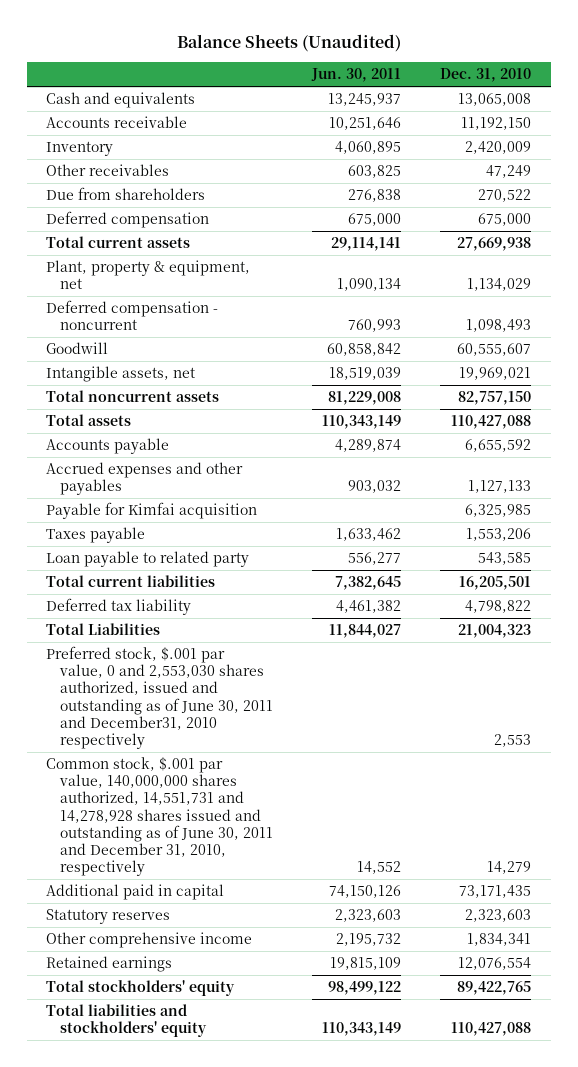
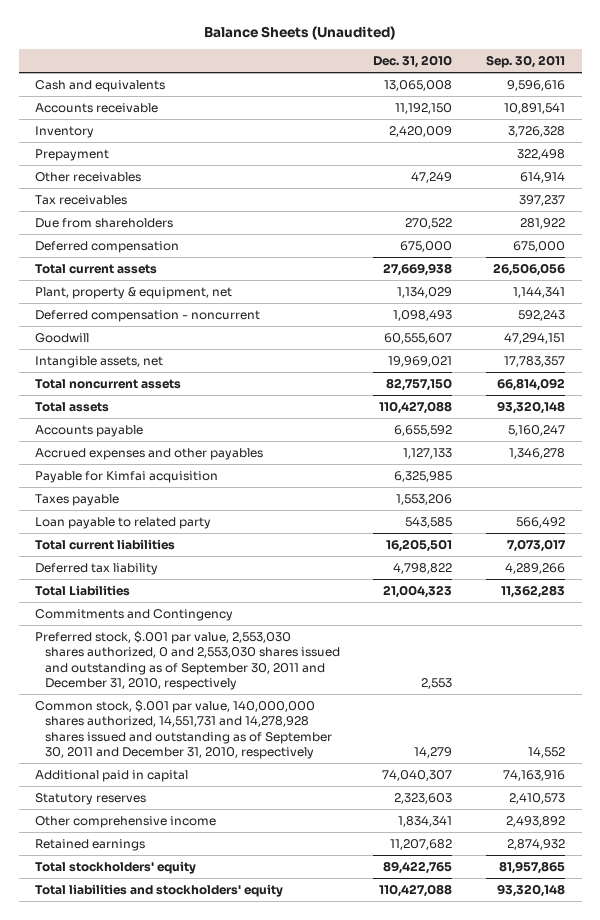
[311,68,402,83] Jun. 30, 2011 -> none
none -> [485,54,565,68] Sep. 30, 2011
none -> [35,148,110,161] Prepayment
none -> [35,194,128,205] Tax receivables
none -> [35,608,234,621] Commitments and Contingency
[46,646,273,749] Preferred stock, $.001 par value, 0 and 2,553,030 shares authorized, issued and outstanding as of June 30, 2011 and December31, 2010 respectively -> [35,630,340,691] Preferred stock, $.001 par value, 2,553,030 shares authorized, 0 and 2,553,030 shares issued and outstanding as of September 30, 2011 and December 31, 2010, respectively
[46,757,273,877] Common stock, $.001 par value, 140,000,000 shares authorized, 14,551,731 and 14,278,928 shares issued and outstanding as of June 30, 2011 and December 31, 2010, respectively -> [35,699,332,760] Common stock, $.001 par value, 140,000,000 shares authorized, 14,551,731 and 14,278,928 shares issued and outstanding as of September 30, 2011 and December 31, 2010, respectively
[459,885,532,899] 73,171,435 -> [382,769,453,781] 74,040,307
[458,957,532,971] 12,076,554 -> [390,838,453,850] 11,207,682

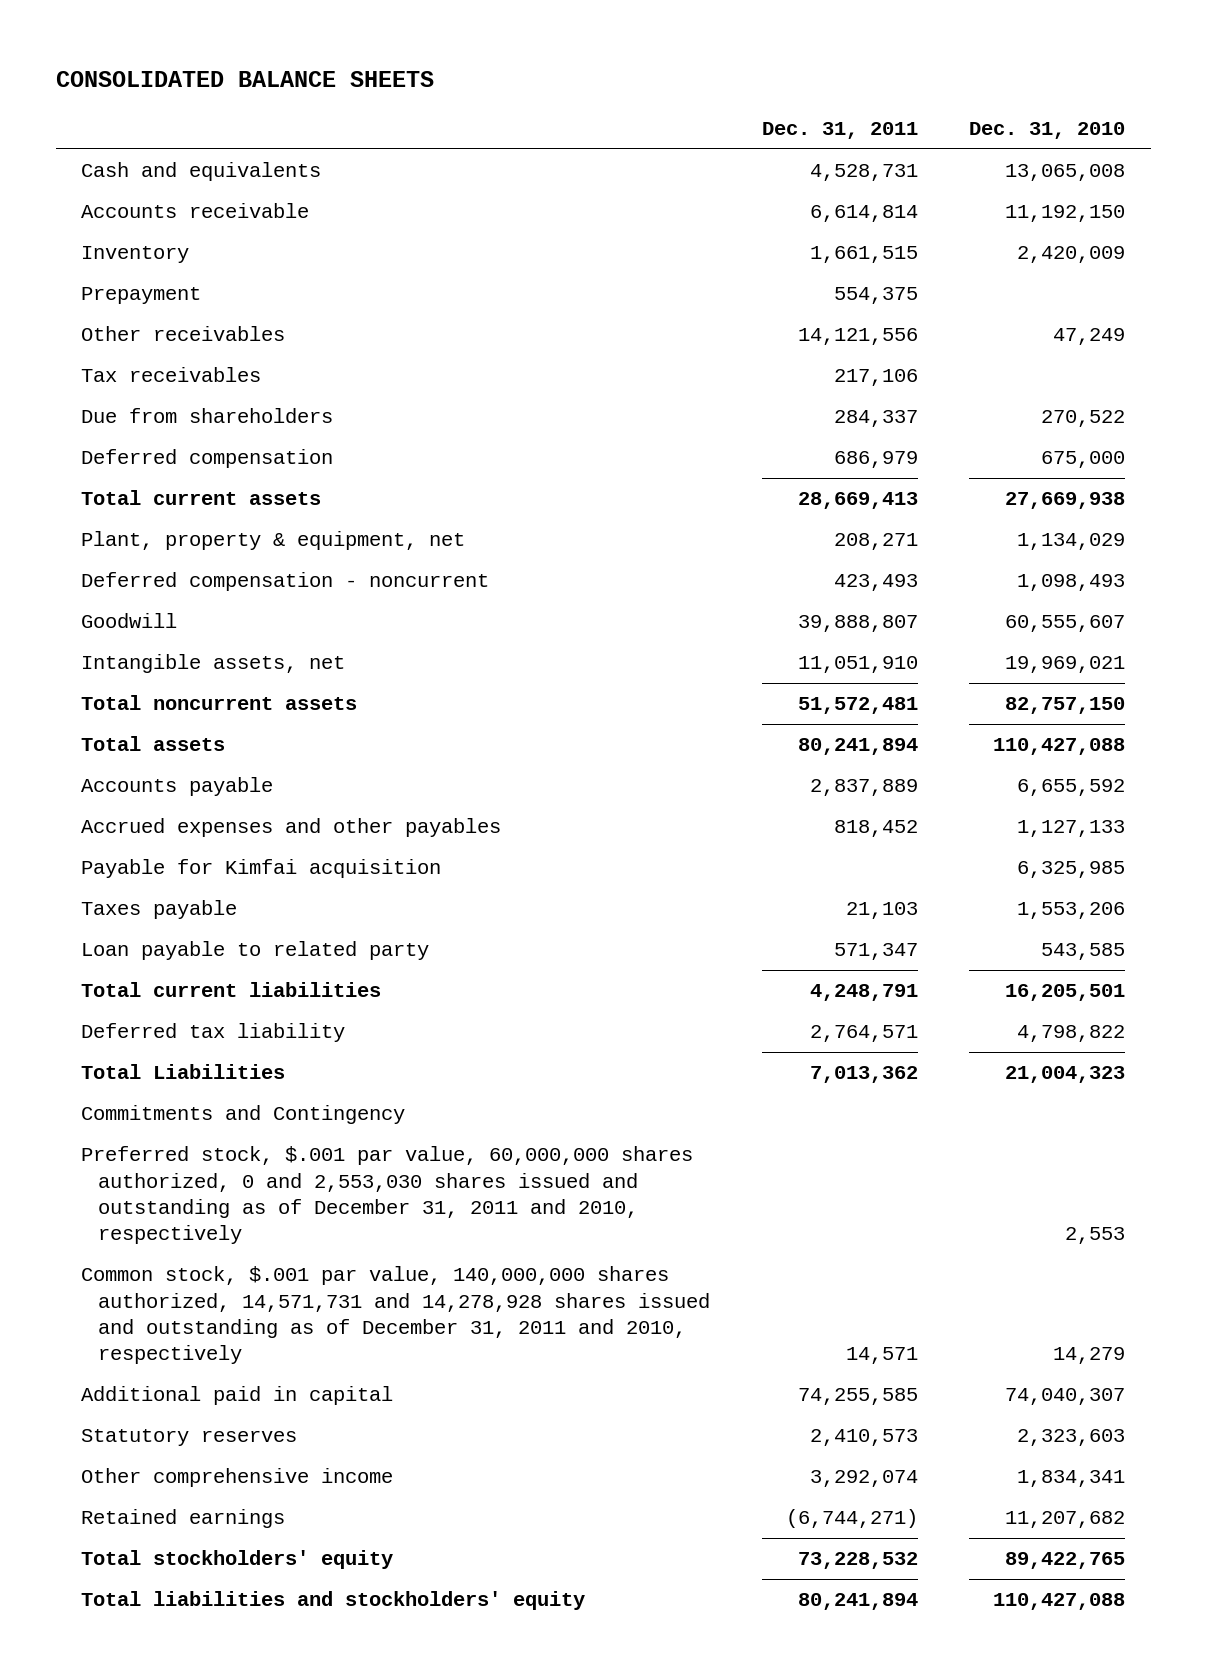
[204,25,396,40] Balance Sheets (Unaudited) -> [55,71,434,88] CONSOLIDATED BALANCE SHEETS
[485,54,565,68] Sep. 30, 2011 -> none
none -> [761,121,918,139] Dec. 31, 2011
[35,630,340,691] Preferred stock, $.001 par value, 2,553,030 shares authorized, 0 and 2,553,030 shares issued and outstanding as of September 30, 2011 and December 31, 2010, respectively -> [81,1146,694,1245] Preferred stock, $.001 par value, 60,000,000 shares authorized, 0 and 2,553,030 shares issued and outstanding as of December 31, 2011 and 2010, respectively
[35,699,332,760] Common stock, $.001 par value, 140,000,000 shares authorized, 14,551,731 and 14,278,928 shares issued and outstanding as of September 30, 2011 and December 31, 2010, respectively -> [81,1266,711,1365] Common stock, $.001 par value, 140,000,000 shares authorized, 14,571,731 and 14,278,928 shares issued and outstanding as of December 31, 2011 and 2010, respectively

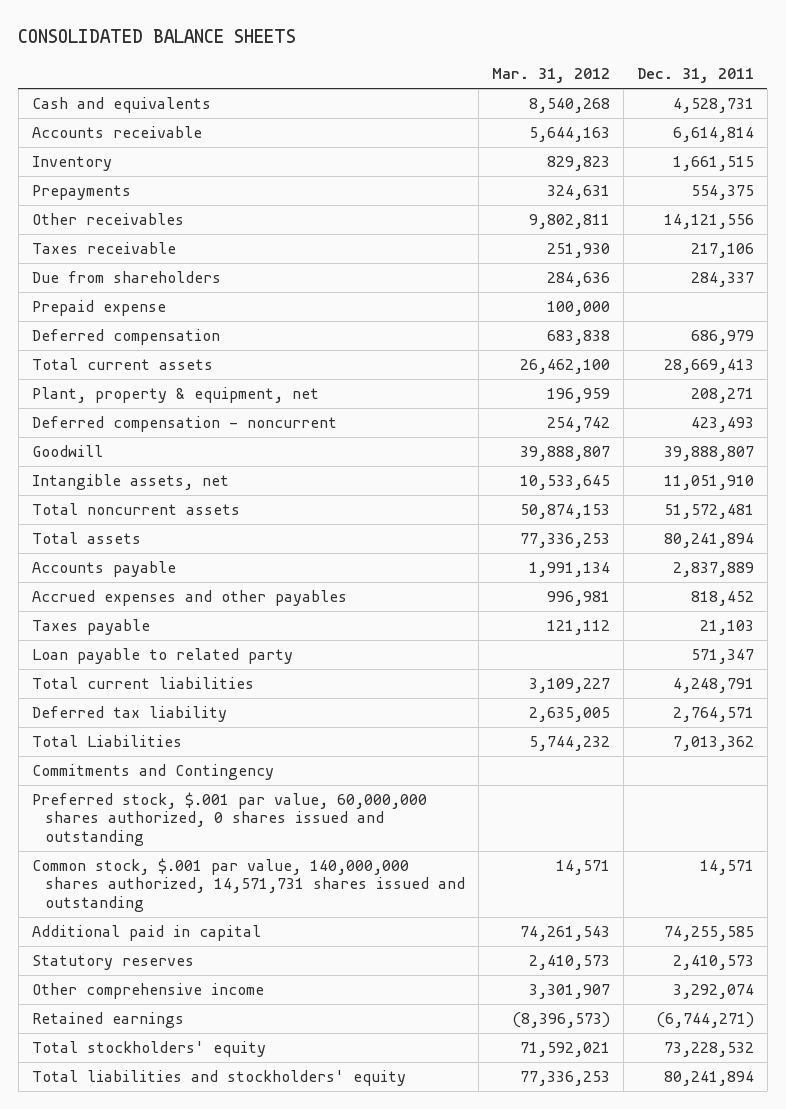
[969,121,1126,139] Dec. 31, 2010 -> none
none -> [492,68,611,84] Mar. 31, 2012
[81,287,202,305] Prepayment -> [31,184,131,200] Prepayments
[81,367,262,383] Tax receivables -> [31,241,176,254] Taxes receivable
none -> [31,299,166,316] Prepaid expense
[81,859,442,879] Payable for Kimfai acquisition -> none
[81,1146,694,1245] Preferred stock, $.001 par value, 60,000,000 shares authorized, 0 and 2,553,030 shares issued and outstanding as of December 31, 2011 and 2010, respectively -> [31,791,427,847] Preferred stock, $.001 par value, 60,000,000 shares authorized, 0 shares issued and outstanding
[81,1266,711,1365] Common stock, $.001 par value, 140,000,000 shares authorized, 14,571,731 and 14,278,928 shares issued and outstanding as of December 31, 2011 and 2010, respectively -> [31,857,466,913] Common stock, $.001 par value, 140,000,000 shares authorized, 14,571,731 shares issued and outstanding

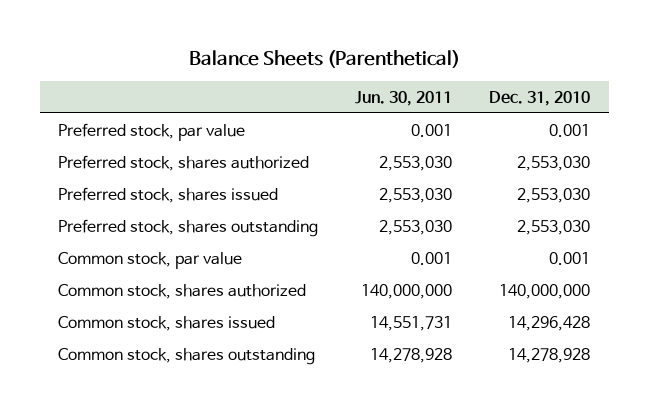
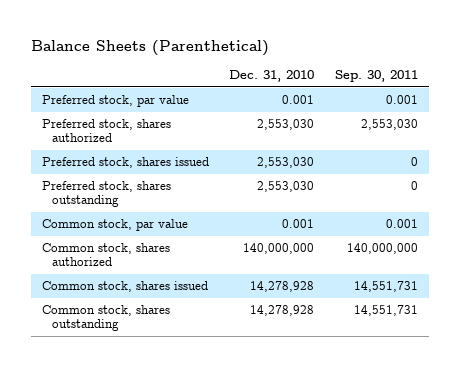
[355,90,453,106] Jun. 30, 2011 -> none
none -> [335,70,419,83] Sep. 30, 2011
[508,315,591,331] 14,296,428 -> [250,281,315,293] 14,278,928

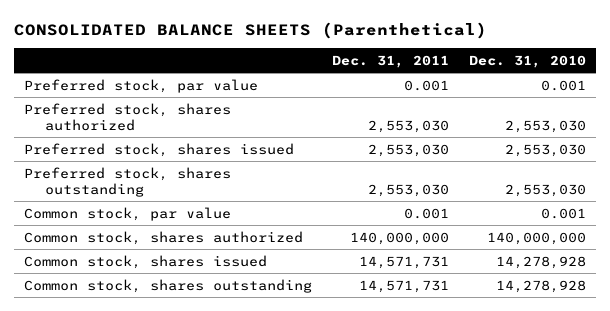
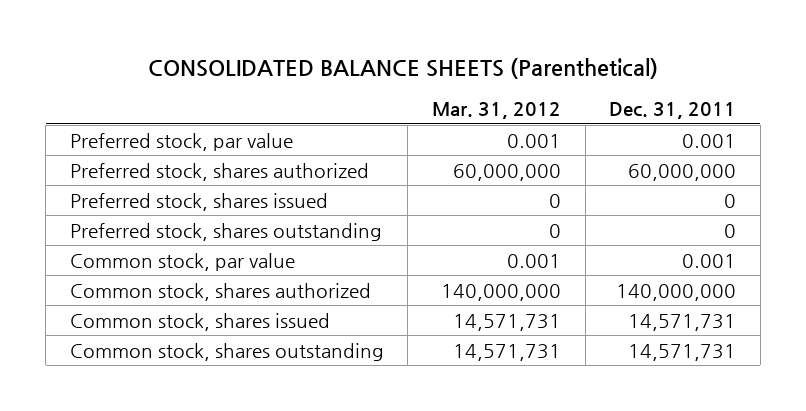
[468,54,586,68] Dec. 31, 2010 -> none
none -> [432,101,562,119] Mar. 31, 2012
[367,119,449,133] 2,553,030 -> [628,163,737,181] 60,000,000
[367,143,449,157] 2,553,030 -> [724,193,737,208] 0
[367,183,449,197] 2,553,030 -> [724,223,737,238] 0

